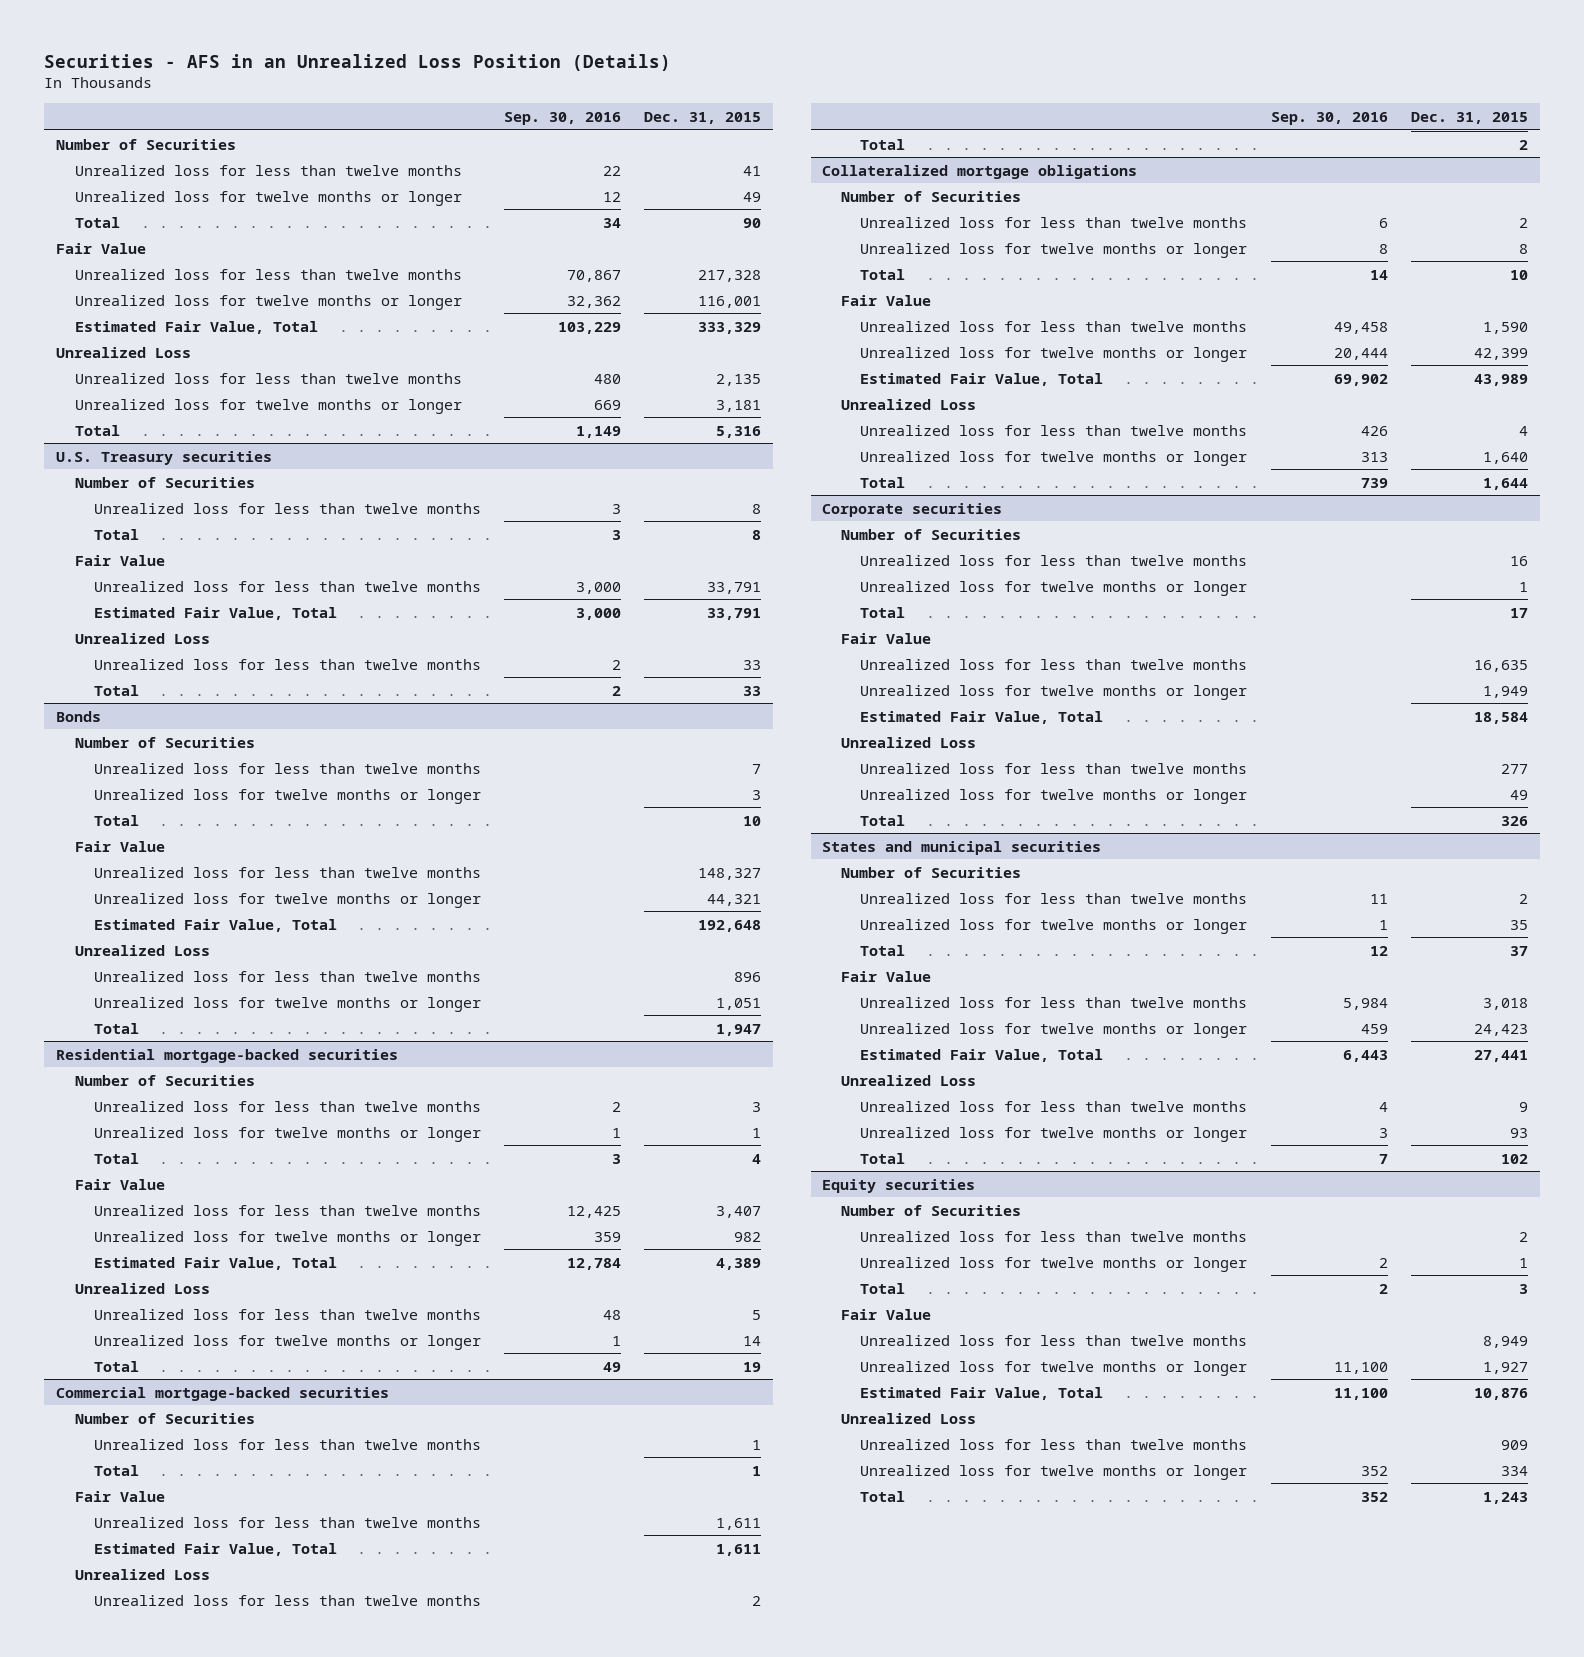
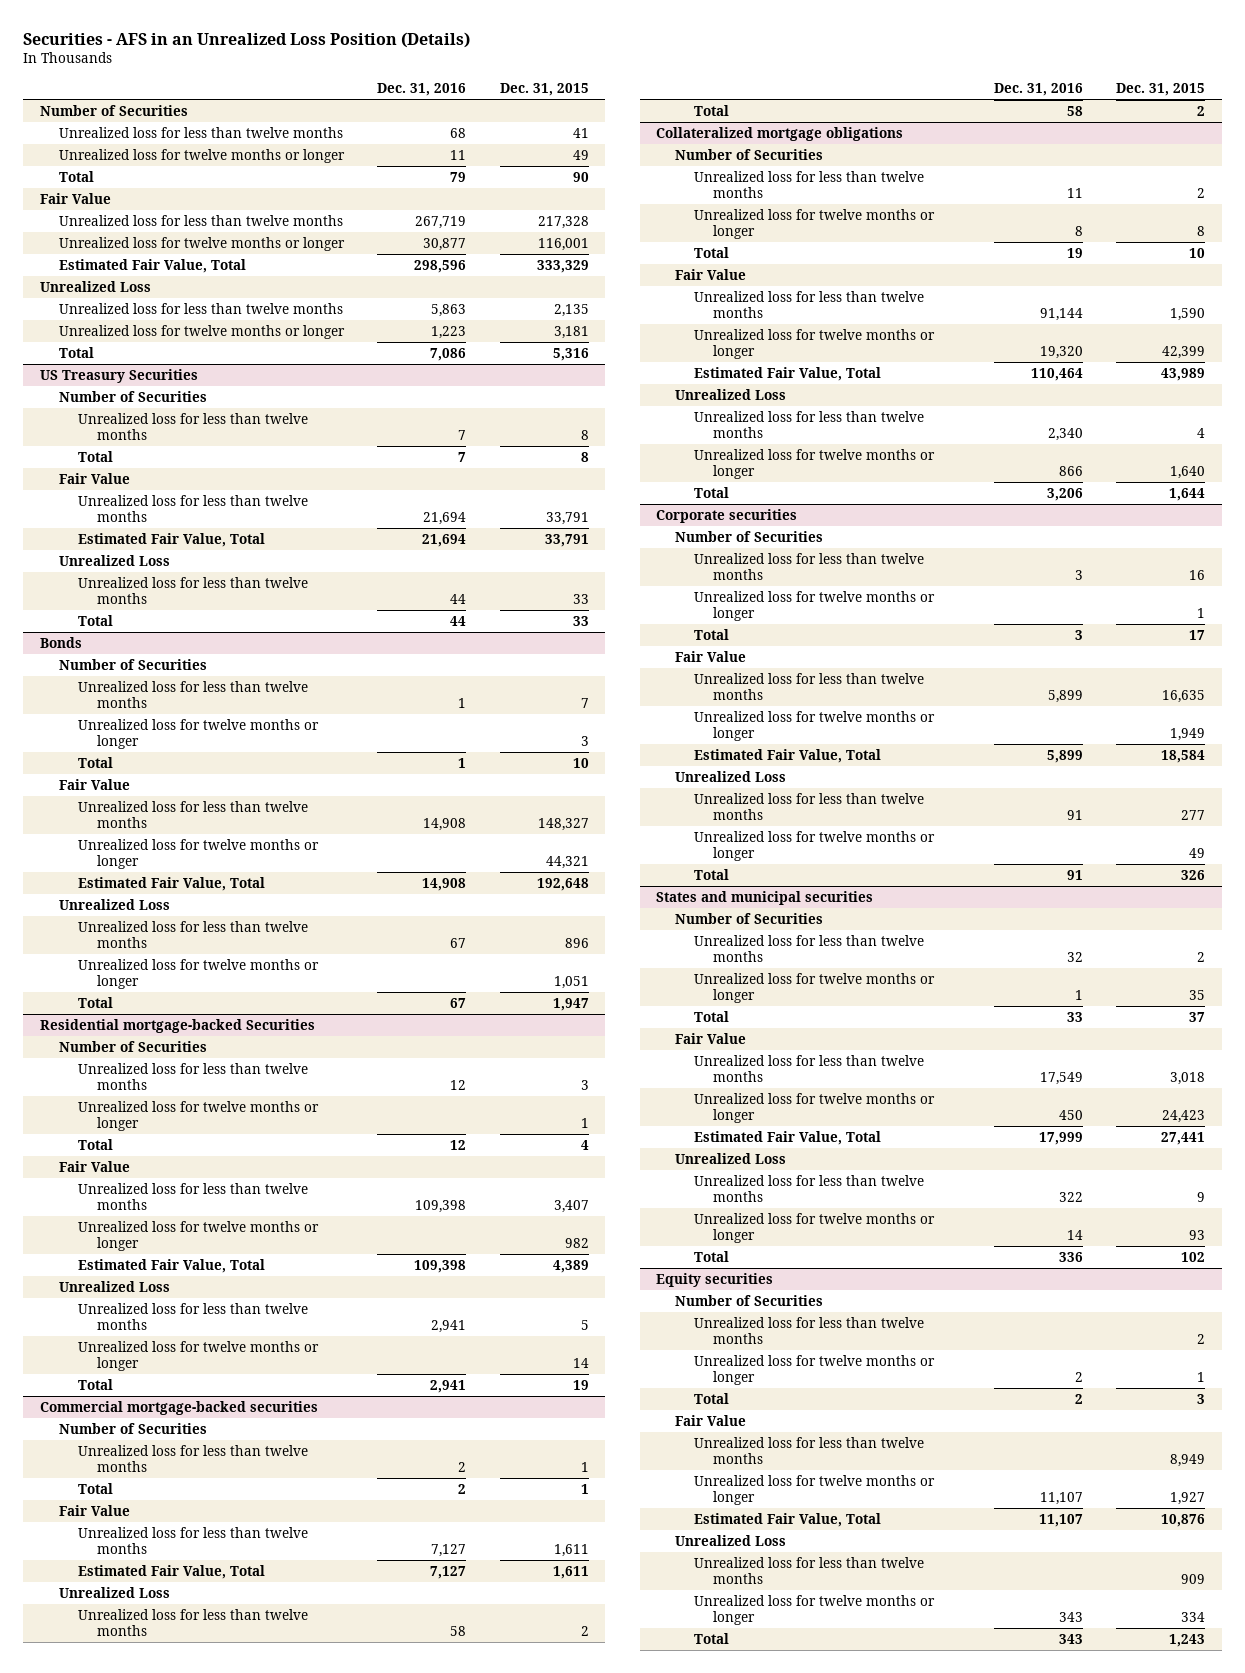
[504,111,622,125] Sep. 30, 2016 -> none
none -> [377,82,467,96] Dec. 31, 2016
[55,450,272,465] U.S. Treasury securities -> [40,369,199,384] US Treasury Securities
[55,1048,398,1063] Residential mortgage-backed securities -> [40,1019,316,1034] Residential mortgage-backed Securities

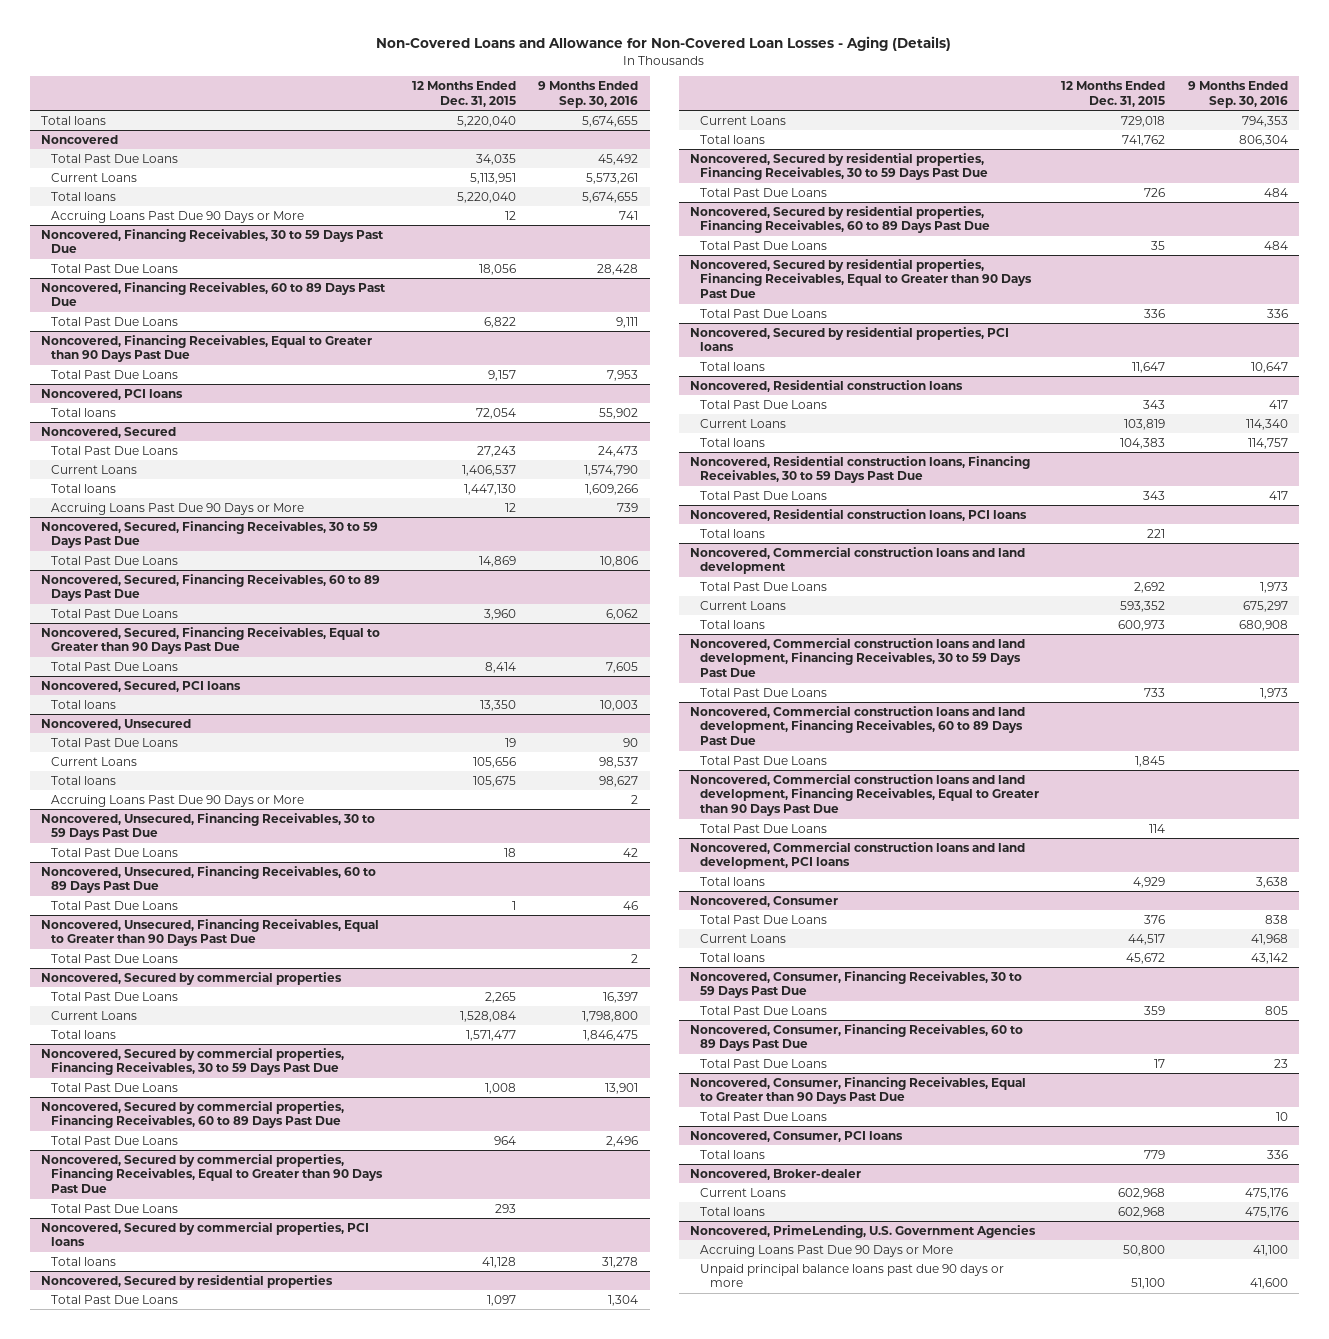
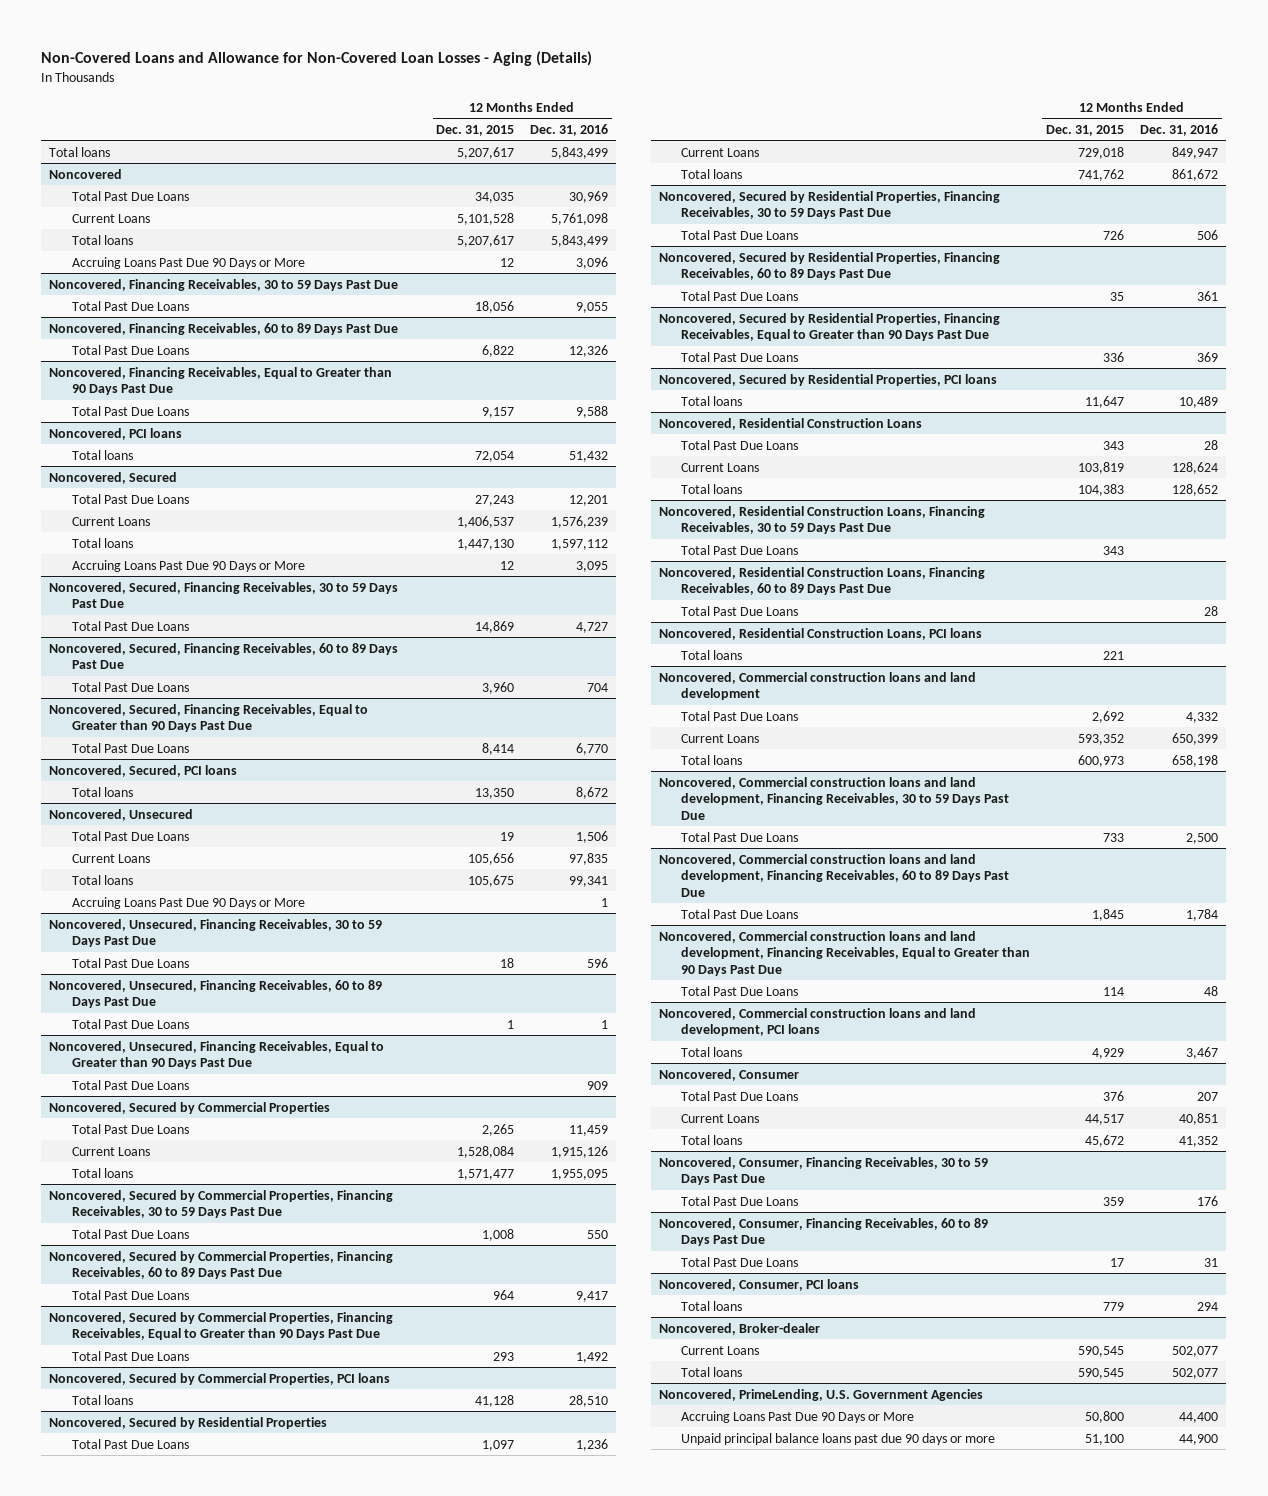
[538,81,639,108] 9 Months Ended Sep. 30, 2016 -> none
none -> [530,123,609,136] Dec. 31, 2016
[457,115,517,127] 5,220,040 -> [457,146,515,159] 5,207,617
[470,172,517,184] 5,113,951 -> [457,212,515,225] 5,101,528
[457,191,517,203] 5,220,040 -> [457,234,515,247] 5,207,617
[41,971,343,985] Noncovered, Secured by commercial properties -> [49,1101,331,1114] Noncovered, Secured by Commercial Properties
[41,1047,345,1076] Noncovered, Secured by commercial properties, Financing Receivables, 30 to 59 Days Past Due -> [49,1189,394,1219] Noncovered, Secured by Commercial Properties, Financing Receivables, 30 to 59 Days Past Due
[41,1100,345,1129] Noncovered, Secured by commercial properties, Financing Receivables, 60 to 89 Days Past Due -> [49,1250,394,1280] Noncovered, Secured by Commercial Properties, Financing Receivables, 60 to 89 Days Past Due
[41,1153,384,1194] Noncovered, Secured by commercial properties, Financing Receivables, Equal to Greater than 90 Days Past Due -> [49,1311,394,1341] Noncovered, Secured by Commercial Properties, Financing Receivables, Equal to Greater than 90 Days Past Due
[41,1221,370,1247] Noncovered, Secured by commercial properties, PCI loans -> [49,1372,391,1385] Noncovered, Secured by Commercial Properties, PCI loans
[41,1274,334,1288] Noncovered, Secured by residential properties -> [49,1416,328,1429] Noncovered, Secured by Residential Properties
[690,152,989,181] Noncovered, Secured by residential properties, Financing Receivables, 30 to 59 Days Past Due -> [659,190,1001,220] Noncovered, Secured by Residential Properties, Financing Receivables, 30 to 59 Days Past Due
[690,205,991,234] Noncovered, Secured by residential properties, Financing Receivables, 60 to 89 Days Past Due -> [659,251,1001,281] Noncovered, Secured by Residential Properties, Financing Receivables, 60 to 89 Days Past Due
[690,258,1033,299] Noncovered, Secured by residential properties, Financing Receivables, Equal to Greater than 90 Days Past Due -> [659,312,1001,342] Noncovered, Secured by Residential Properties, Financing Receivables, Equal to Greater than 90 Days Past Due
[690,326,1010,352] Noncovered, Secured by residential properties, PCI loans -> [659,373,998,386] Noncovered, Secured by Residential Properties, PCI loans
[690,379,964,392] Noncovered, Residential construction loans -> [659,417,923,430] Noncovered, Residential Construction Loans
[690,455,1031,484] Noncovered, Residential construction loans, Financing Receivables, 30 to 59 Days Past Due -> [659,505,986,535] Noncovered, Residential Construction Loans, Financing Receivables, 30 to 59 Days Past Due
none -> [659,566,986,596] Noncovered, Residential Construction Loans, Financing Receivables, 60 to 89 Days Past Due
none -> [681,605,799,616] Total Past Due Loans
[690,508,1028,521] Noncovered, Residential construction loans, PCI loans -> [659,627,983,640] Noncovered, Residential Construction Loans, PCI loans
[690,1076,1027,1105] Noncovered, Consumer, Financing Receivables, Equal to Greater than 90 Days Past Due -> none
[700,1111,828,1121] Total Past Due Loans -> none
[1118,1187,1166,1199] 602,968 -> [1078,1345,1125,1357] 590,545
[1118,1206,1166,1218] 602,968 -> [1078,1367,1125,1379] 590,545

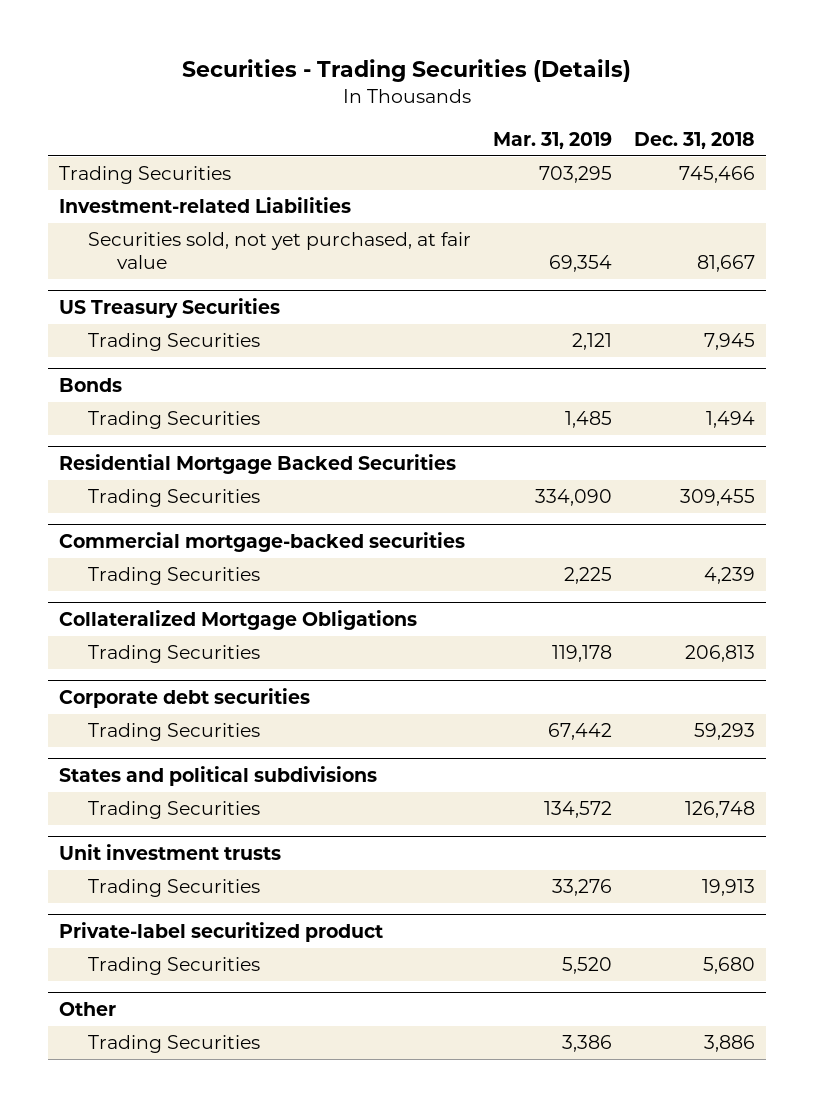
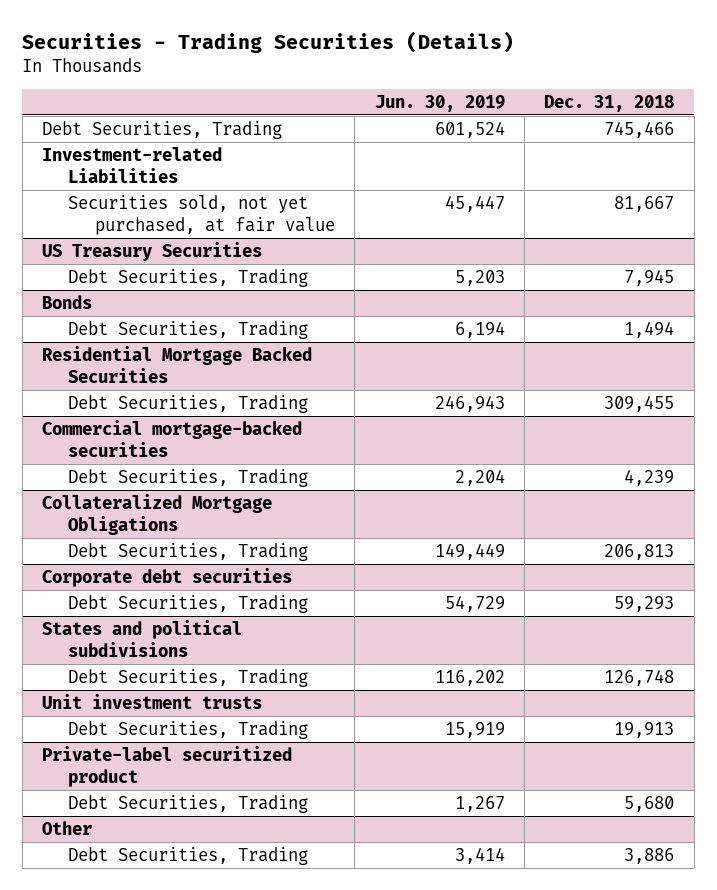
[492,131,612,149] Mar. 31, 2019 -> none
none -> [374,94,505,112] Jun. 30, 2019
[58,166,231,185] Trading Securities -> [42,120,283,139] Debt Securities, Trading
[87,333,260,352] Trading Securities -> [68,268,309,287] Debt Securities, Trading
[87,411,260,430] Trading Securities -> [68,320,309,339] Debt Securities, Trading
[87,489,260,508] Trading Securities -> [68,394,309,413] Debt Securities, Trading
[87,567,260,586] Trading Securities -> [68,468,309,487] Debt Securities, Trading
[87,645,260,664] Trading Securities -> [68,542,309,561] Debt Securities, Trading
[87,723,260,742] Trading Securities -> [68,594,309,613] Debt Securities, Trading
[87,801,260,820] Trading Securities -> [68,668,309,687] Debt Securities, Trading
[87,879,260,898] Trading Securities -> [68,720,309,739] Debt Securities, Trading
[87,957,260,976] Trading Securities -> [68,794,309,813] Debt Securities, Trading
[87,1035,260,1054] Trading Securities -> [68,846,309,865] Debt Securities, Trading

